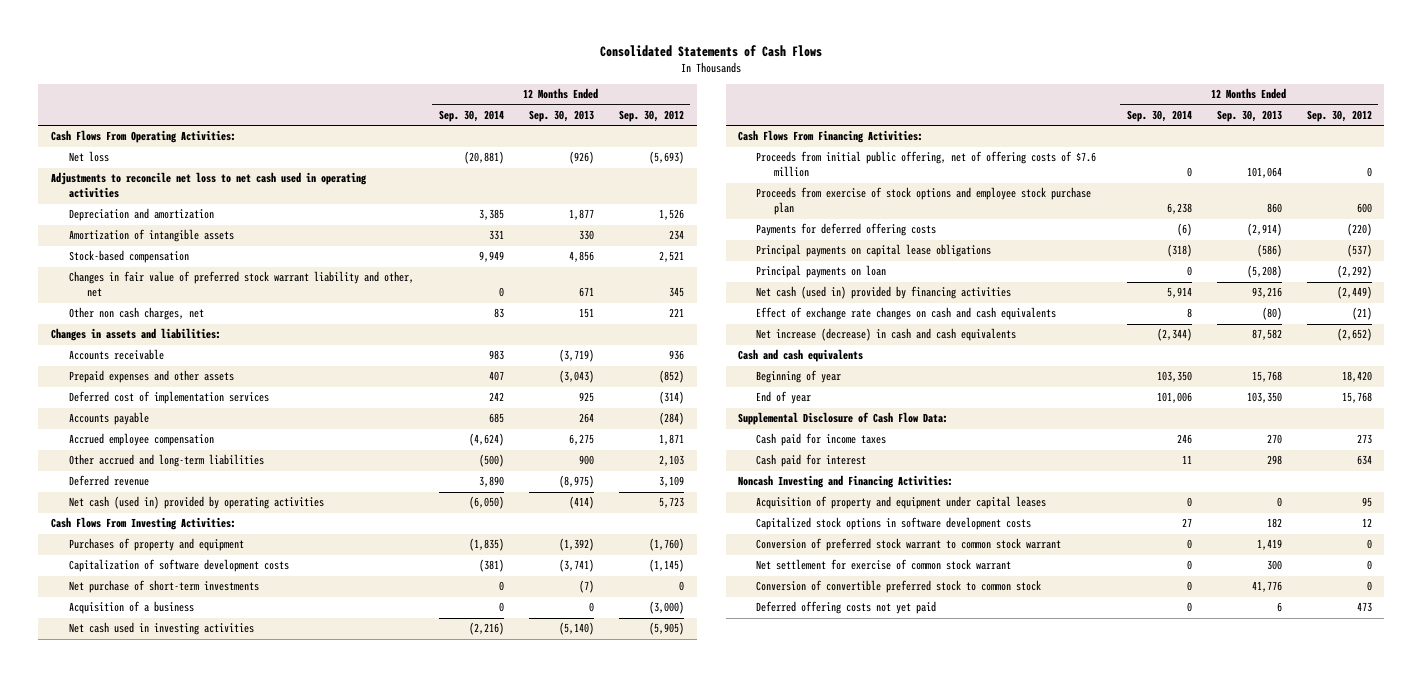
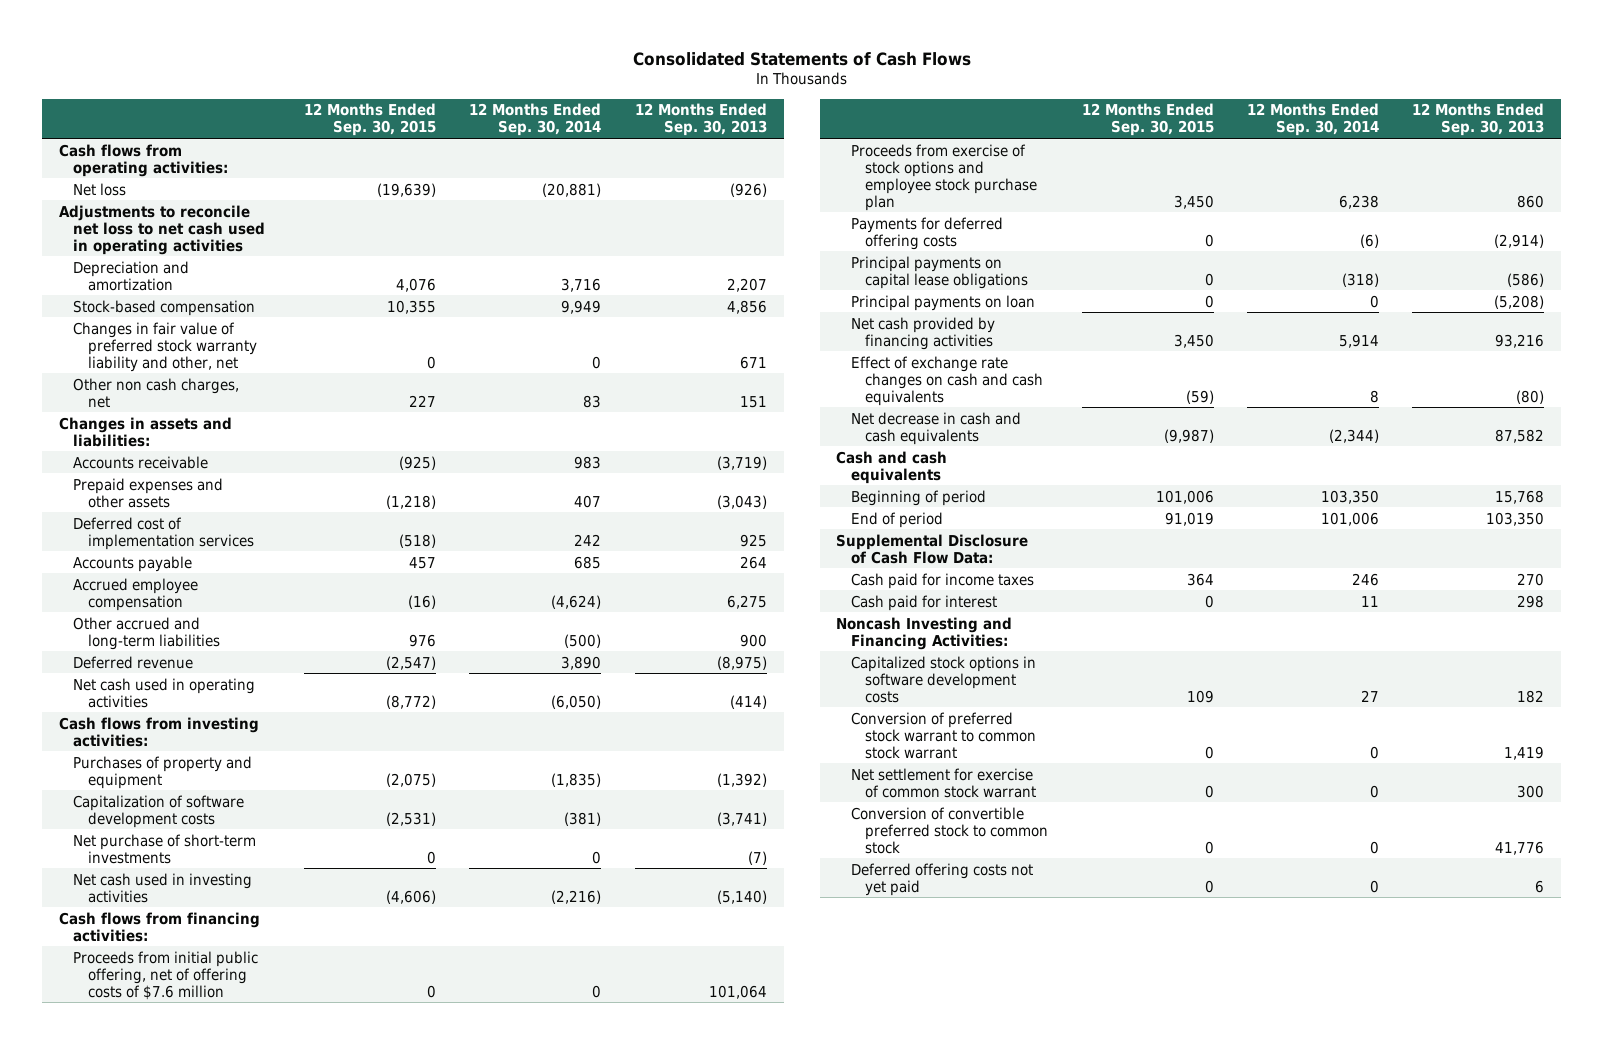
[619,109,685,122] Sep. 30, 2012 -> none
none -> [304,103,437,137] 12 Months Ended Sep. 30, 2015
[50,130,236,144] Cash Flows From Operating Activities: -> [58,143,229,177] Cash flows from operating activities:
[68,229,234,243] Amortization of intangible assets -> none
[478,209,504,221] 3,385 -> [561,277,602,292] 3,716
[568,209,594,221] 1,877 -> [726,277,767,292] 2,207
[68,271,414,298] Changes in fair value of preferred stock warrant liability and other, net -> [73,321,257,372] Changes in fair value of preferred stock warranty liability and other, net
[68,496,324,510] Net cash (used in) provided by operating activities -> [73,677,256,708] Net cash used in operating activities
[50,517,236,531] Cash Flows From Investing Activities: -> [58,716,259,747] Cash flows from investing activities:
[68,601,194,615] Acquisition of a business -> none
[738,130,924,144] Cash Flows From Financing Activities: -> [58,911,260,942] Cash flows from financing activities:
[756,286,1012,300] Net cash (used in) provided by financing activities -> [850,316,995,350] Net cash provided by financing activities
[756,328,1017,342] Net increase (decrease) in cash and cash equivalents -> [850,411,1021,445] Net decrease in cash and cash equivalents
[756,370,842,384] Beginning of year -> [850,489,986,506] Beginning of period
[756,391,812,405] End of year -> [850,511,943,528] End of period
[756,496,1047,510] Acquisition of property and equipment under capital leases -> none

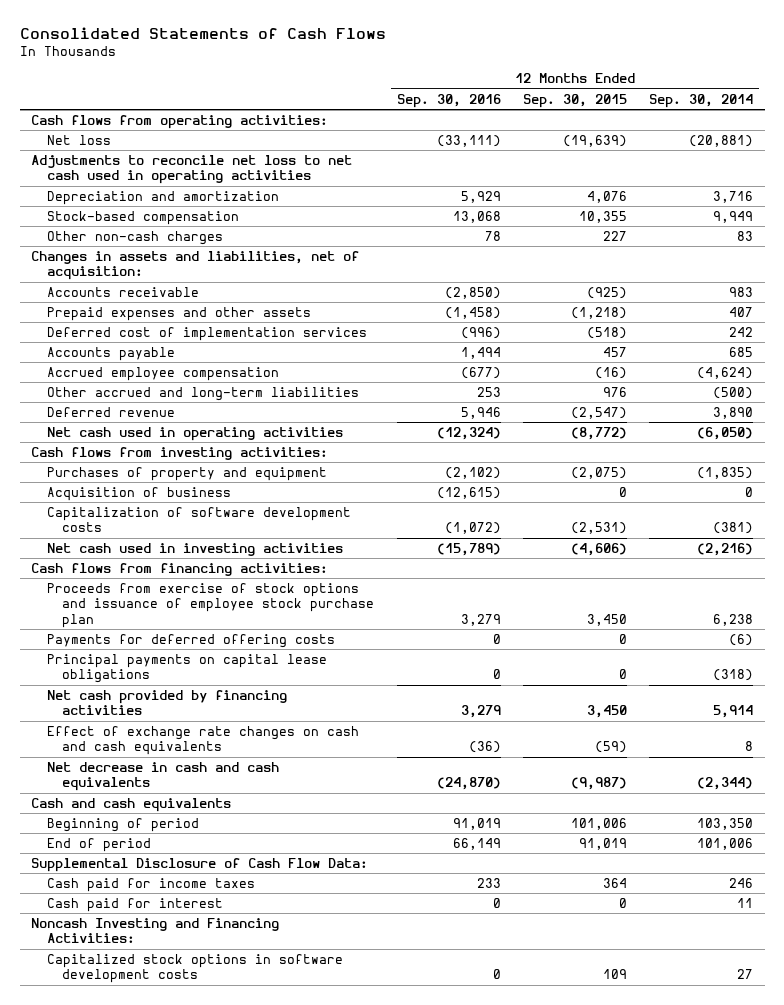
[634,103,767,137] 12 Months Ended Sep. 30, 2013 -> none
none -> [396,93,501,108] Sep. 30, 2016
[73,321,257,372] Changes in fair value of preferred stock warranty liability and other, net -> none
[73,377,240,408] Other non cash charges, net -> [46,230,223,245] Other non-cash charges
[58,416,232,447] Changes in assets and liabilities: -> [30,250,359,281] Changes in assets and liabilities, net of acquisition:
none -> [46,486,231,501] Acquisition of business
[73,833,257,864] Net purchase of short-term investments -> none
[73,950,259,1000] Proceeds from initial public offering, net of offering costs of $7.6 million -> none
[850,143,1038,211] Proceeds from exercise of stock options and employee stock purchase plan -> [46,582,375,628] Proceeds from exercise of stock options and issuance of employee stock purchase plan
[850,294,1035,311] Principal payments on loan -> none
[850,711,1037,759] Conversion of preferred stock warrant to common stock warrant -> none
[850,767,1037,798] Net settlement for exercise of common stock warrant -> none
[850,806,1049,854] Conversion of convertible preferred stock to common stock -> none
[850,862,1033,896] Deferred offering costs not yet paid -> none

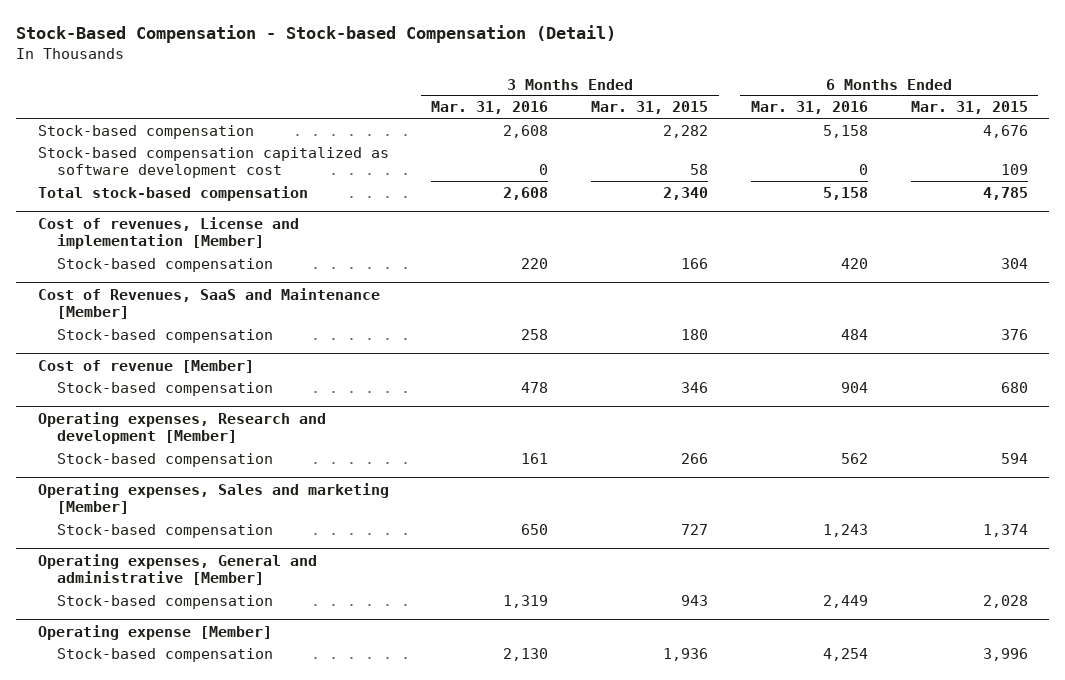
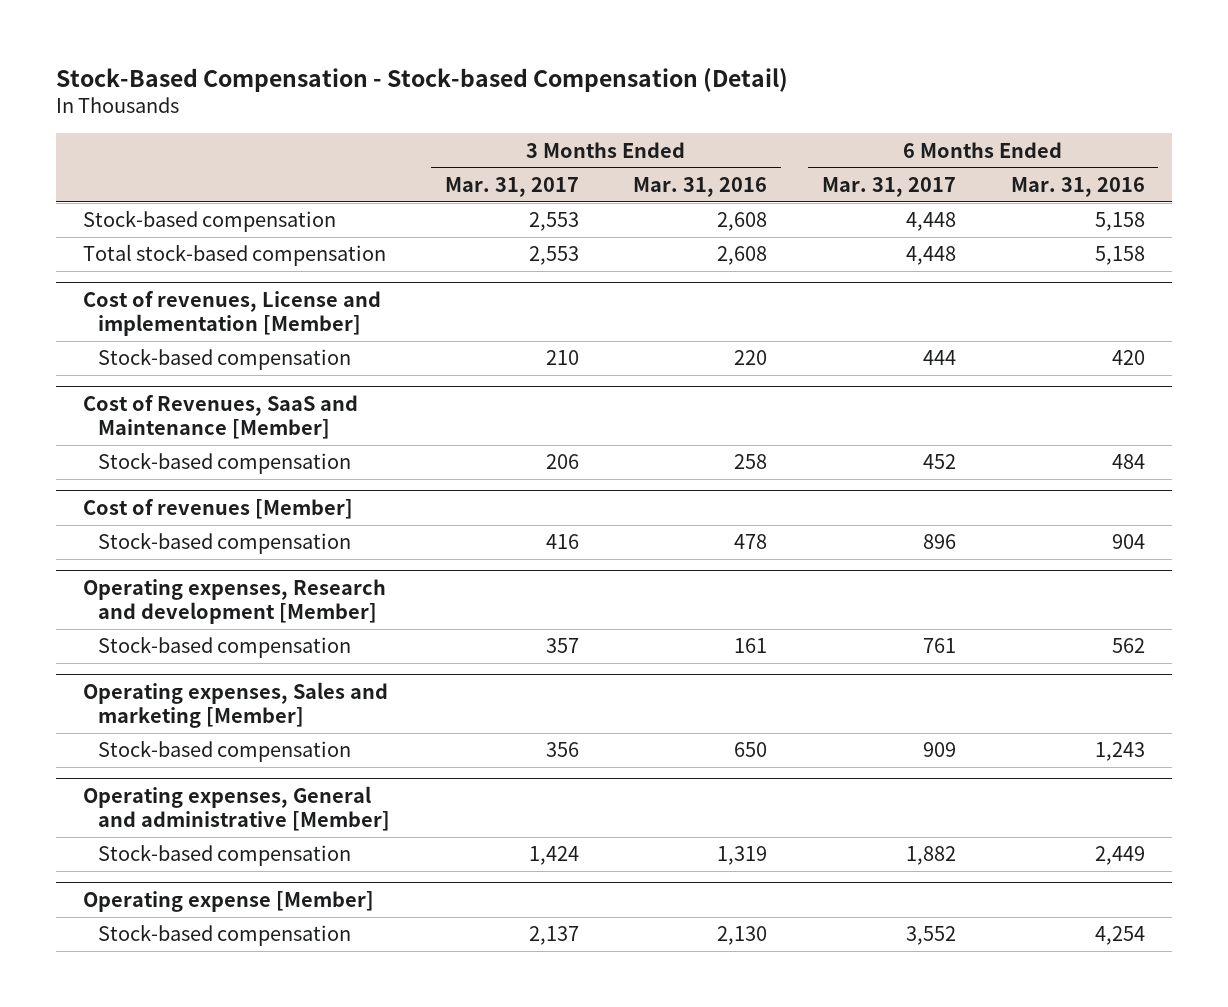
[591,101,709,115] Mar. 31, 2015 -> none
[910,101,1028,115] Mar. 31, 2015 -> none
none -> [444,176,579,197] Mar. 31, 2017
none -> [822,176,957,197] Mar. 31, 2017
[37,146,389,179] Stock-based compensation capitalized as software development cost -> none
[37,359,254,373] Cost of revenue [Member] -> [83,499,354,520] Cost of revenues [Member]

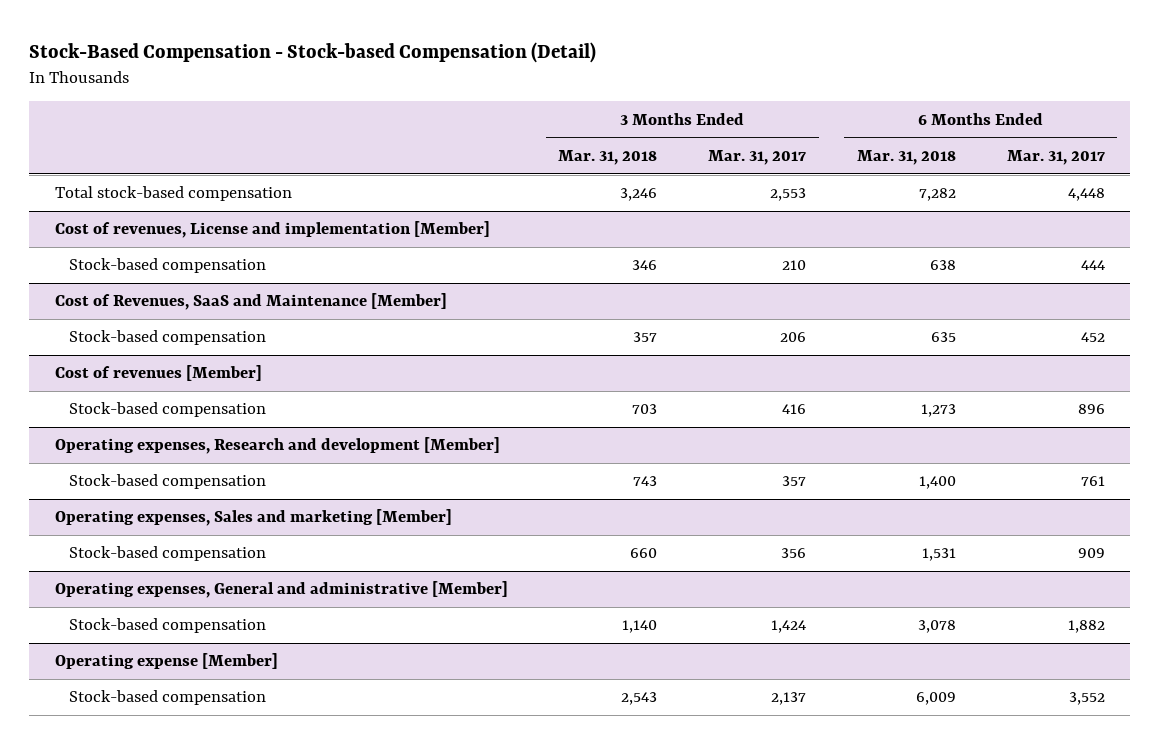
[633,176,768,197] Mar. 31, 2016 -> none
[1010,176,1145,197] Mar. 31, 2016 -> none
none -> [558,149,658,165] Mar. 31, 2018
none -> [856,149,956,165] Mar. 31, 2018
[83,210,337,233] Stock-based compensation -> none

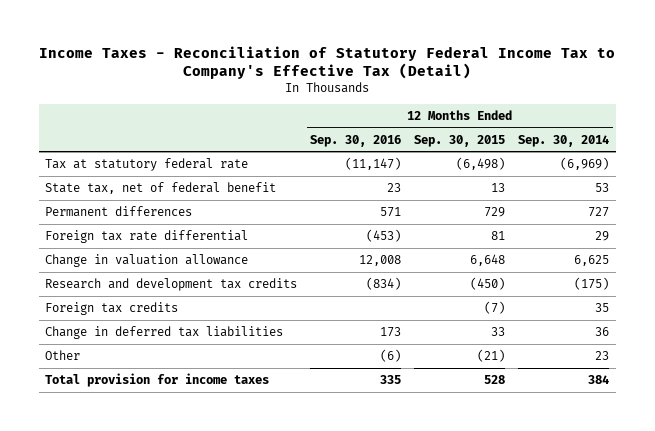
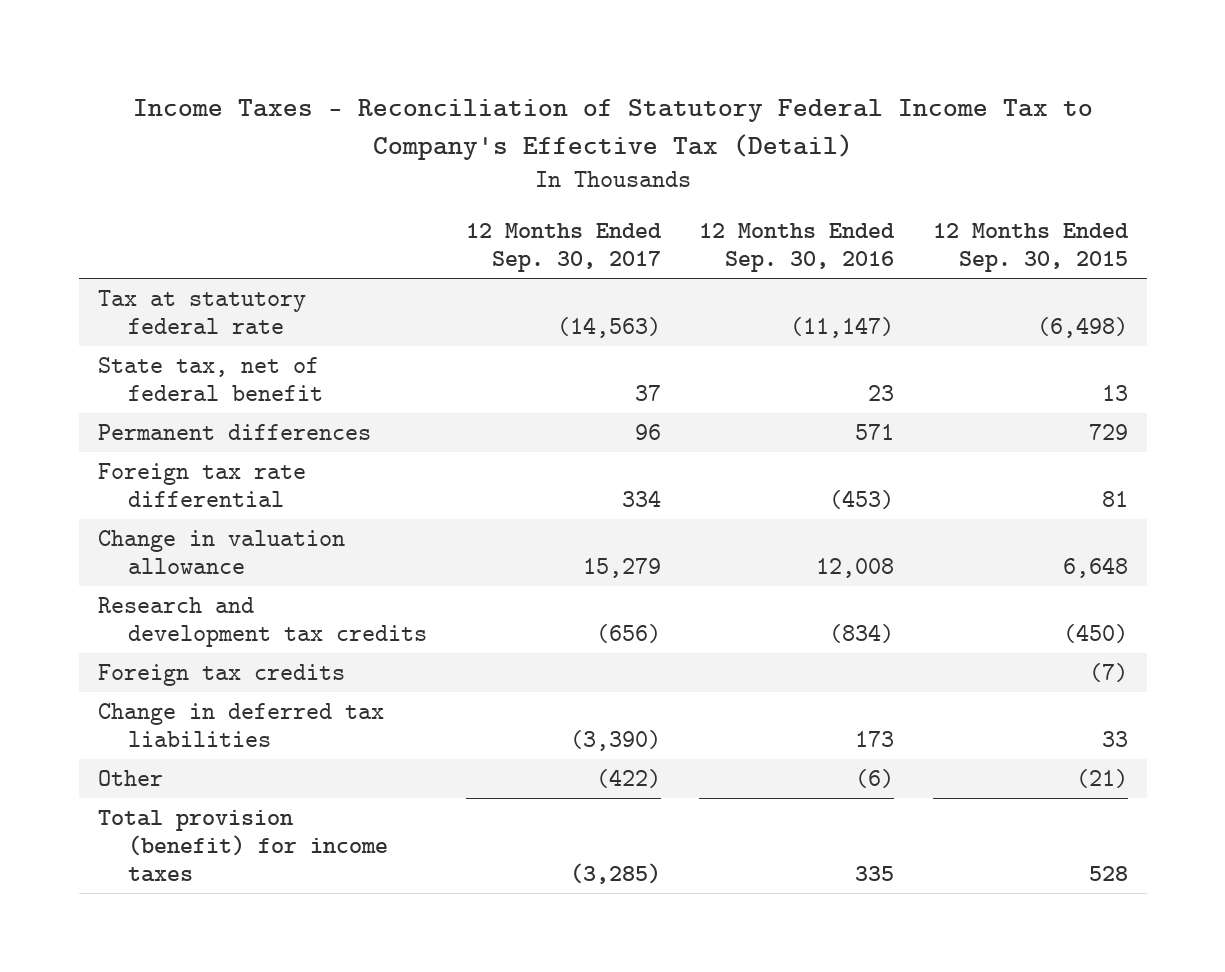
[518,134,610,147] Sep. 30, 2014 -> none
none -> [465,222,662,272] 12 Months Ended Sep. 30, 2017
[45,372,270,387] Total provision for income taxes -> [97,809,389,883] Total provision (benefit) for income taxes

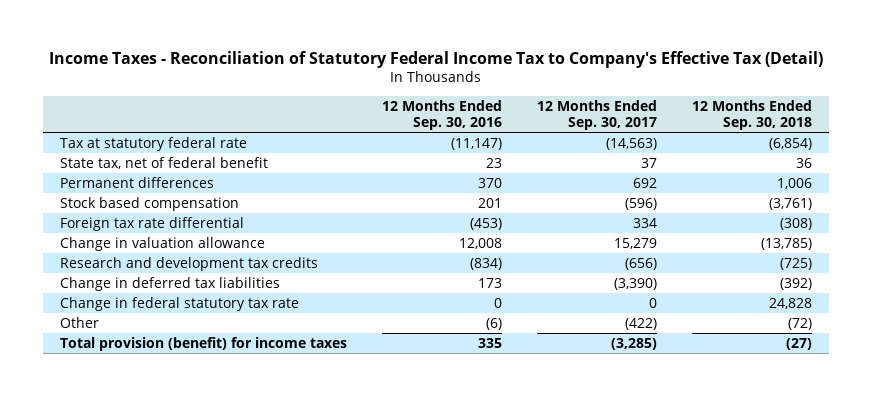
[932,222,1129,272] 12 Months Ended Sep. 30, 2015 -> none
none -> [691,99,812,130] 12 Months Ended Sep. 30, 2018
[634,423,661,440] 96 -> [632,177,657,188] 692
[855,423,895,440] 571 -> [478,177,503,188] 370
none -> [60,196,240,211] Stock based compensation
[97,663,345,686] Foreign tax credits -> none
none -> [60,296,300,311] Change in federal statutory tax rate

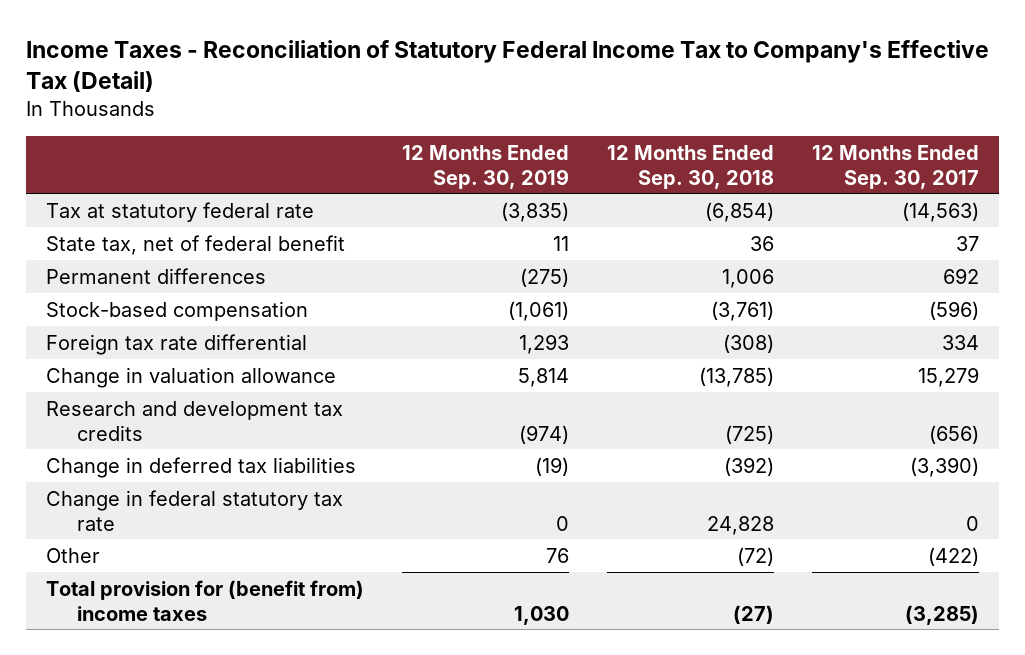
[382,99,503,130] 12 Months Ended Sep. 30, 2016 -> none
none -> [401,144,569,189] 12 Months Ended Sep. 30, 2019
[60,196,240,211] Stock based compensation -> [45,300,308,321] Stock-based compensation
[60,336,348,351] Total provision (benefit) for income taxes -> [45,579,364,621] Total provision for (benefit from) income taxes

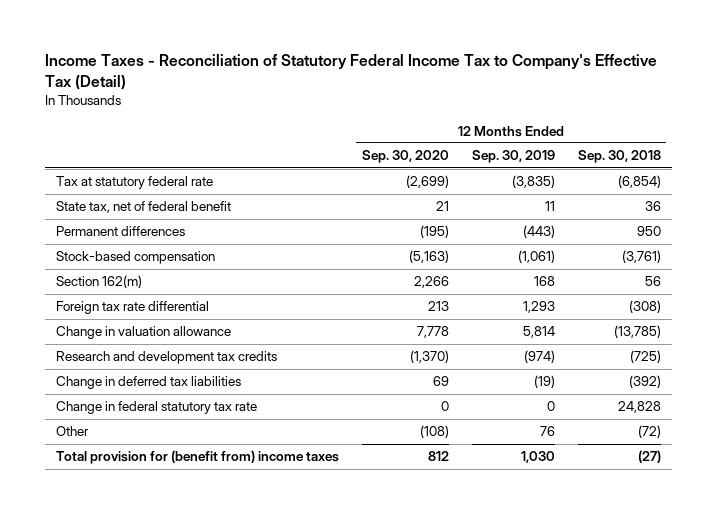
[812,144,980,189] 12 Months Ended Sep. 30, 2017 -> none
none -> [362,150,450,164] Sep. 30, 2020
[519,267,569,287] (275) -> [522,225,555,239] (443)
[722,268,775,288] 1,006 -> [636,226,661,237] 950
none -> [56,275,143,289] Section 162(m)

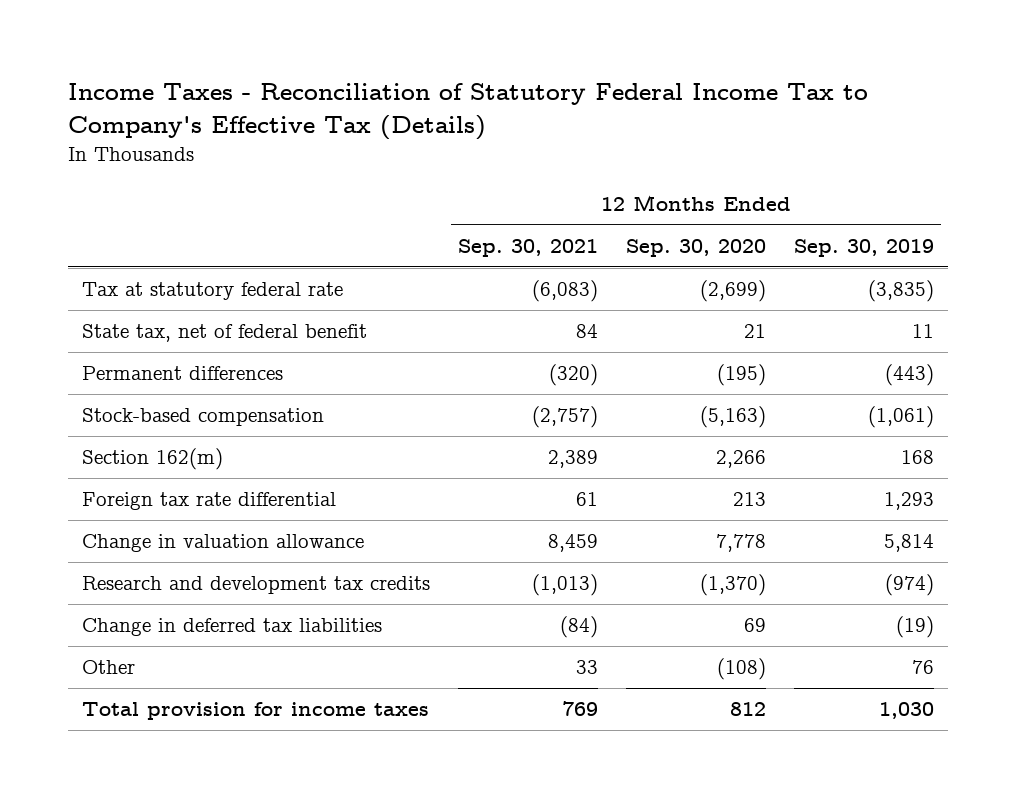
[44,53,657,90] Income Taxes - Reconciliation of Statutory Federal Income Tax to Company's Effective Tax (Detail) -> [67,83,868,140] Income Taxes - Reconciliation of Statutory Federal Income Tax to Company's Effective Tax (Details)
[577,150,661,164] Sep. 30, 2018 -> none
none -> [457,238,598,257] Sep. 30, 2021
[56,401,258,415] Change in federal statutory tax rate -> none
[56,450,340,465] Total provision for (benefit from) income taxes -> [81,702,429,721] Total provision for income taxes

